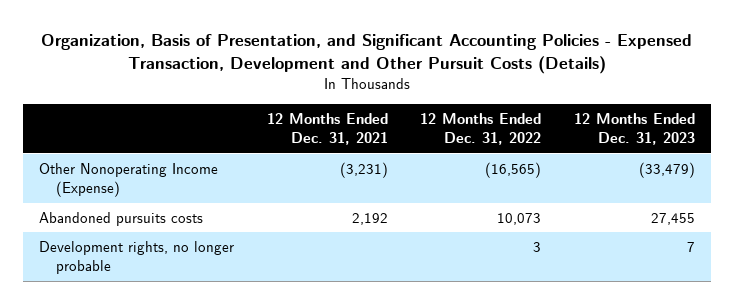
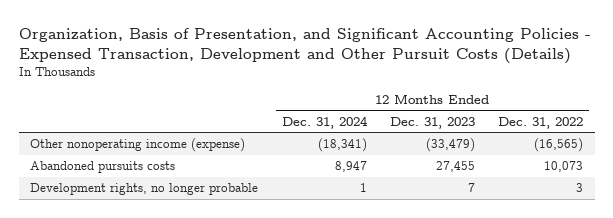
[266,112,388,146] 12 Months Ended Dec. 31, 2021 -> none
none -> [281,116,368,130] Dec. 31, 2024
[38,162,218,198] Other Nonoperating Income (Expense) -> [30,138,246,153] Other nonoperating income (expense)

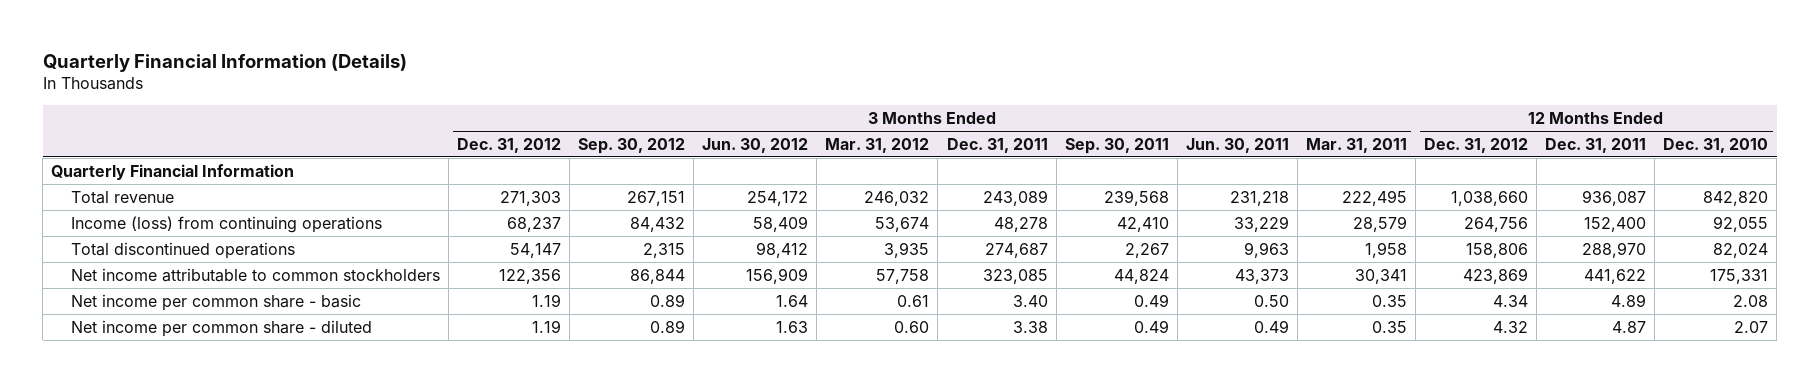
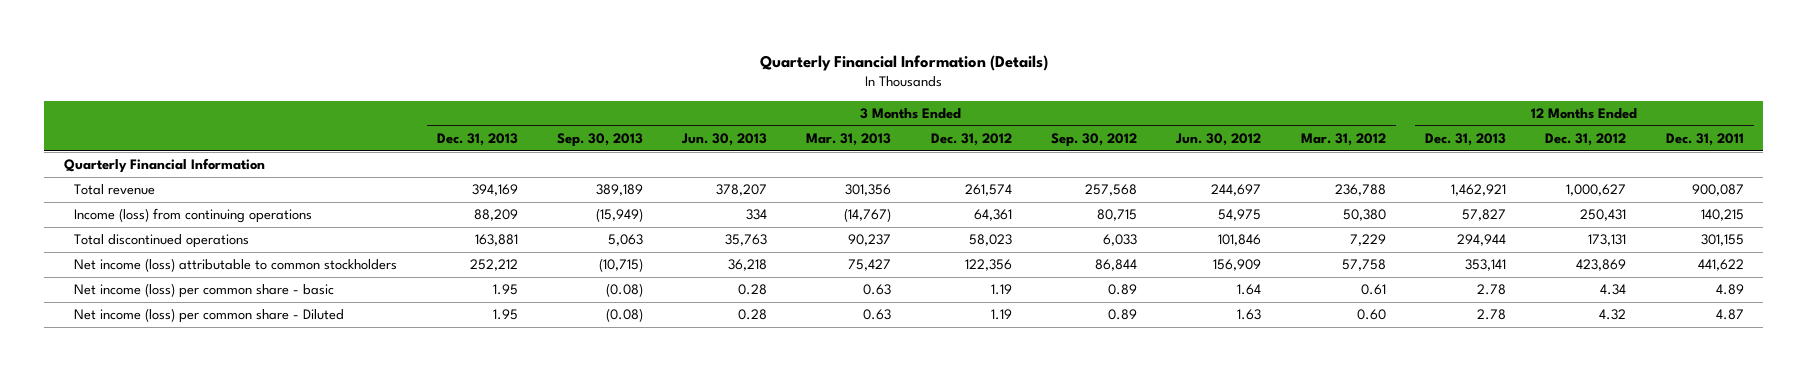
[946,137,1048,153] Dec. 31, 2011 -> none
[1064,137,1169,154] Sep. 30, 2011 -> none
[1185,137,1289,153] Jun. 30, 2011 -> none
[1305,137,1407,153] Mar. 31, 2011 -> none
[1663,137,1769,153] Dec. 31, 2010 -> none
none -> [436,132,518,146] Dec. 31, 2013
none -> [556,132,643,147] Sep. 30, 2013
none -> [681,132,768,146] Jun. 30, 2013
none -> [806,132,892,146] Mar. 31, 2013
none -> [1425,132,1507,146] Dec. 31, 2013
[500,190,562,206] 271,303 -> [964,184,1012,197] 261,574
[627,190,686,206] 267,151 -> [1085,184,1138,197] 257,568
[747,190,809,206] 254,172 -> [1211,184,1262,197] 244,697
[864,190,930,206] 246,032 -> [1334,184,1386,197] 236,788
[1451,190,1529,206] 1,038,660 -> [1566,184,1627,197] 1,000,627
[1582,189,1647,206] 936,087 -> [1691,184,1744,197] 900,087
[507,216,562,232] 68,237 -> [973,209,1012,222] 64,361
[630,216,686,232] 84,432 -> [1097,209,1138,222] 80,715
[753,215,809,232] 58,409 -> [1218,209,1262,222] 54,975
[875,216,930,232] 53,674 -> [1342,209,1386,222] 50,380
[1464,216,1529,232] 264,756 -> [1580,209,1627,222] 250,431
[1584,216,1647,232] 152,400 -> [1700,209,1744,222] 140,215
[510,242,562,258] 54,147 -> [968,234,1012,247] 58,023
[643,242,686,258] 2,315 -> [1103,234,1138,247] 6,033
[756,241,809,258] 98,412 -> [1218,234,1262,247] 101,846
[884,241,930,258] 3,935 -> [1349,234,1386,247] 7,229
[1466,242,1529,258] 158,806 -> [1588,234,1627,247] 173,131
[1582,241,1647,258] 288,970 -> [1700,234,1744,247] 301,155
[70,267,440,282] Net income attributable to common stockholders -> [74,258,398,273] Net income (loss) attributable to common stockholders
[70,293,361,311] Net income per common share - basic -> [74,283,335,299] Net income (loss) per common share - basic
[70,319,372,337] Net income per common share - diluted -> [74,308,345,324] Net income (loss) per common share - Diluted

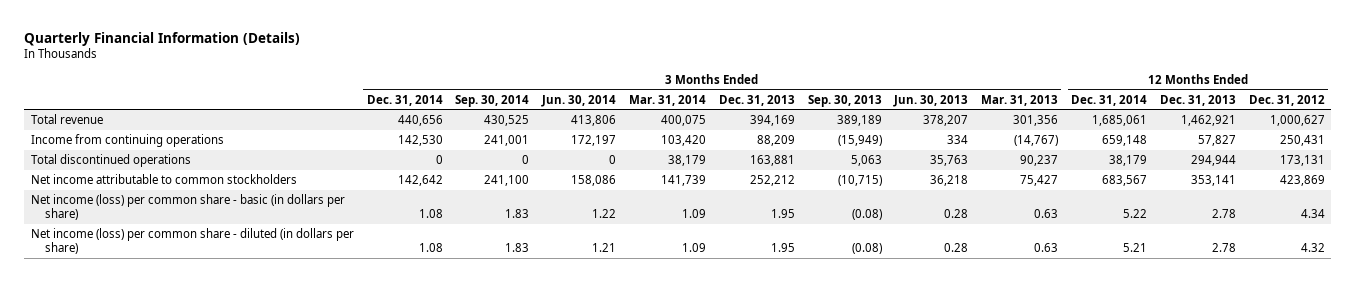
[930,132,1012,146] Dec. 31, 2012 -> none
[1051,132,1138,147] Sep. 30, 2012 -> none
[1175,132,1262,146] Jun. 30, 2012 -> none
[1300,132,1386,146] Mar. 31, 2012 -> none
[1665,132,1744,146] Dec. 31, 2011 -> none
none -> [366,94,443,106] Dec. 31, 2014
none -> [455,94,530,107] Sep. 30, 2014
none -> [541,94,617,107] Jun. 30, 2014
none -> [629,94,707,106] Mar. 31, 2014
none -> [1071,94,1148,106] Dec. 31, 2014
[63,158,265,174] Quarterly Financial Information -> none
[74,208,313,224] Income (loss) from continuing operations -> [30,134,224,148] Income from continuing operations
[74,258,398,273] Net income (loss) attributable to common stockholders -> [30,174,297,185] Net income attributable to common stockholders
[74,283,335,299] Net income (loss) per common share - basic -> [30,194,345,220] Net income (loss) per common share - basic (in dollars per share)
[74,308,345,324] Net income (loss) per common share - Diluted -> [30,228,354,254] Net income (loss) per common share - diluted (in dollars per share)

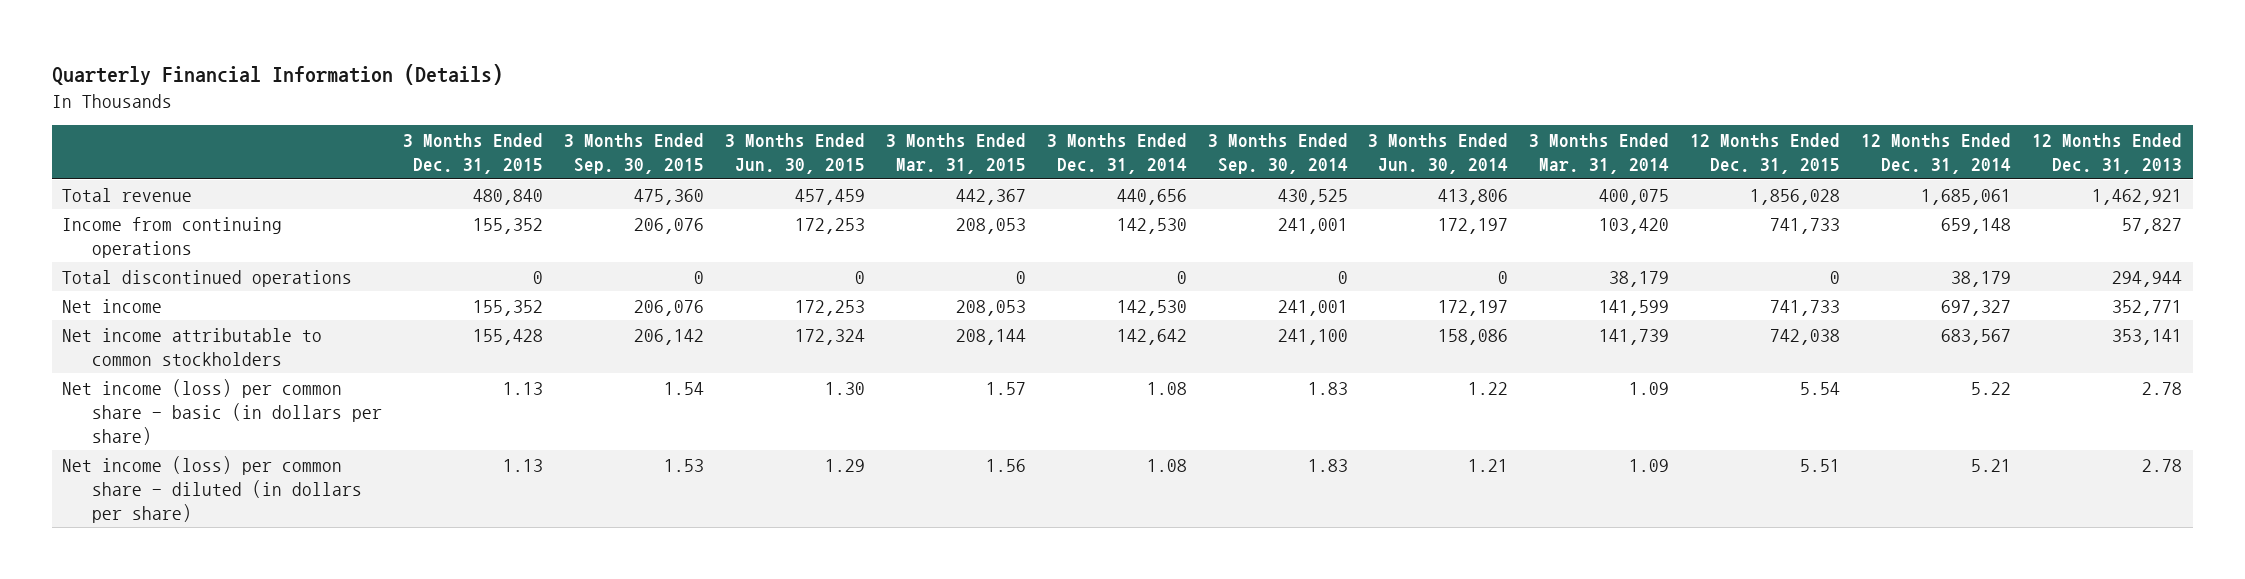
[718,94,795,106] Dec. 31, 2013 -> none
[807,94,882,107] Sep. 30, 2013 -> none
[893,94,969,107] Jun. 30, 2013 -> none
[981,94,1059,106] Mar. 31, 2013 -> none
[1248,94,1325,106] Dec. 31, 2012 -> none
none -> [402,133,543,175] 3 Months Ended Dec. 31, 2015
none -> [563,133,704,175] 3 Months Ended Sep. 30, 2015
none -> [724,133,865,175] 3 Months Ended Jun. 30, 2015
none -> [885,133,1026,175] 3 Months Ended Mar. 31, 2015
none -> [1690,133,1841,175] 12 Months Ended Dec. 31, 2015
none -> [62,298,163,313] Net income

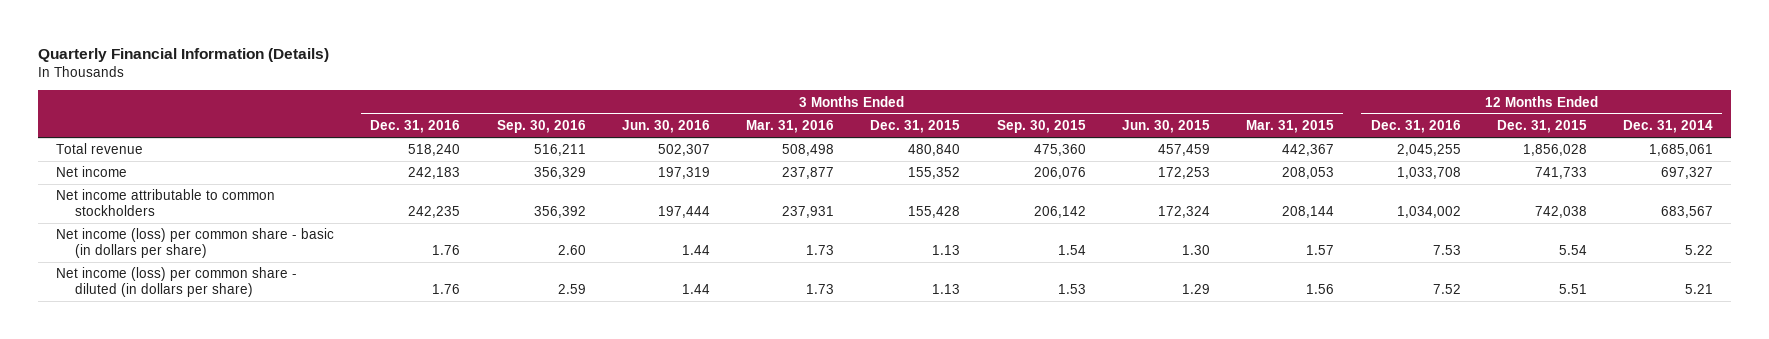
[1046,133,1187,175] 3 Months Ended Dec. 31, 2014 -> none
[1207,133,1348,175] 3 Months Ended Sep. 30, 2014 -> none
[1368,133,1509,175] 3 Months Ended Jun. 30, 2014 -> none
[1529,133,1670,175] 3 Months Ended Mar. 31, 2014 -> none
[2032,133,2183,175] 12 Months Ended Dec. 31, 2013 -> none
none -> [370,120,461,134] Dec. 31, 2016
none -> [496,120,586,134] Sep. 30, 2016
none -> [621,120,710,134] Jun. 30, 2016
none -> [746,120,835,134] Mar. 31, 2016
none -> [1370,120,1461,134] Dec. 31, 2016
[62,216,283,258] Income from continuing operations -> none
[62,269,353,287] Total discontinued operations -> none

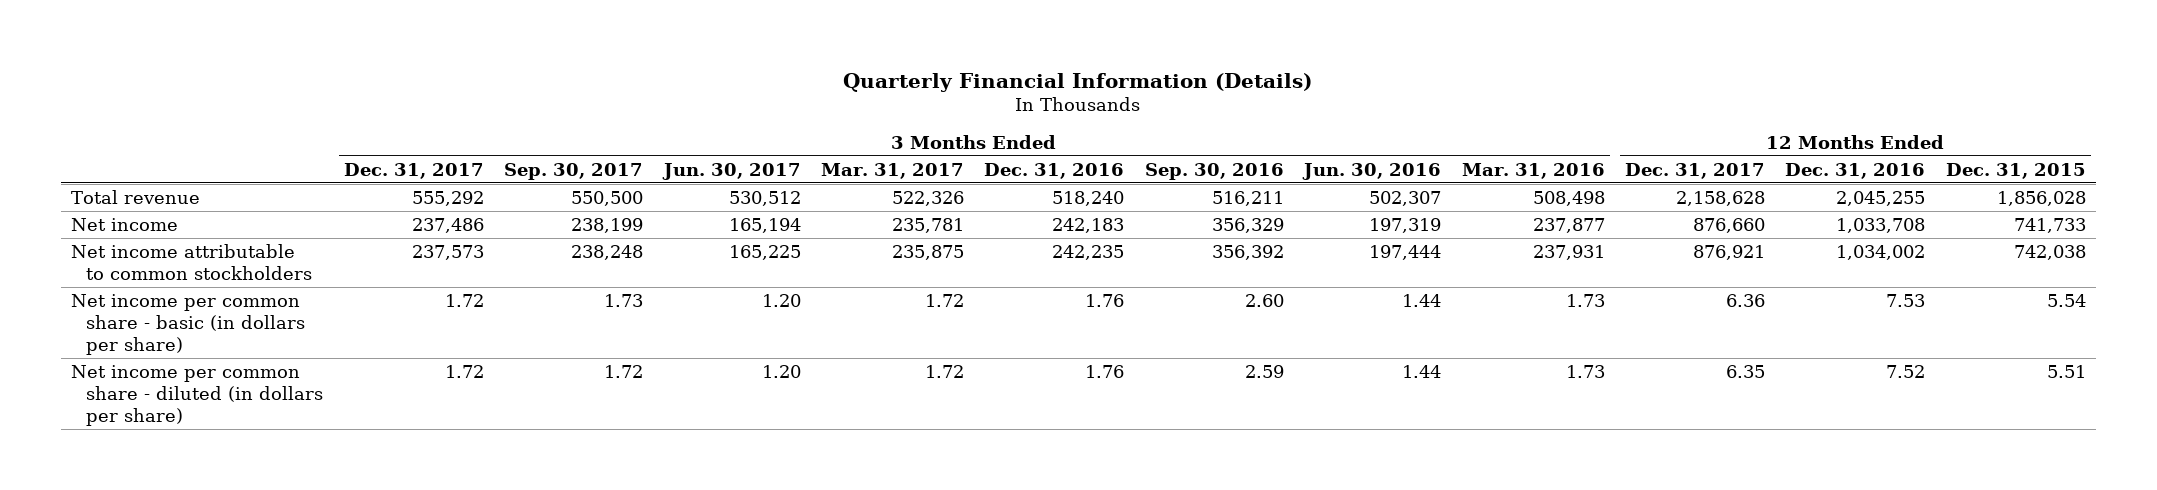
[870,120,961,134] Dec. 31, 2015 -> none
[996,120,1086,134] Sep. 30, 2015 -> none
[1121,120,1210,134] Jun. 30, 2015 -> none
[1246,120,1335,134] Mar. 31, 2015 -> none
[1623,120,1714,134] Dec. 31, 2014 -> none
none -> [343,162,484,179] Dec. 31, 2017
none -> [504,162,644,180] Sep. 30, 2017
none -> [661,162,801,180] Jun. 30, 2017
none -> [820,162,964,179] Mar. 31, 2017
none -> [1624,162,1765,179] Dec. 31, 2017
[55,228,334,259] Net income (loss) per common share - basic (in dollars per share) -> [70,293,306,355] Net income per common share - basic (in dollars per share)
[55,267,297,298] Net income (loss) per common share - diluted (in dollars per share) -> [70,364,324,426] Net income per common share - diluted (in dollars per share)

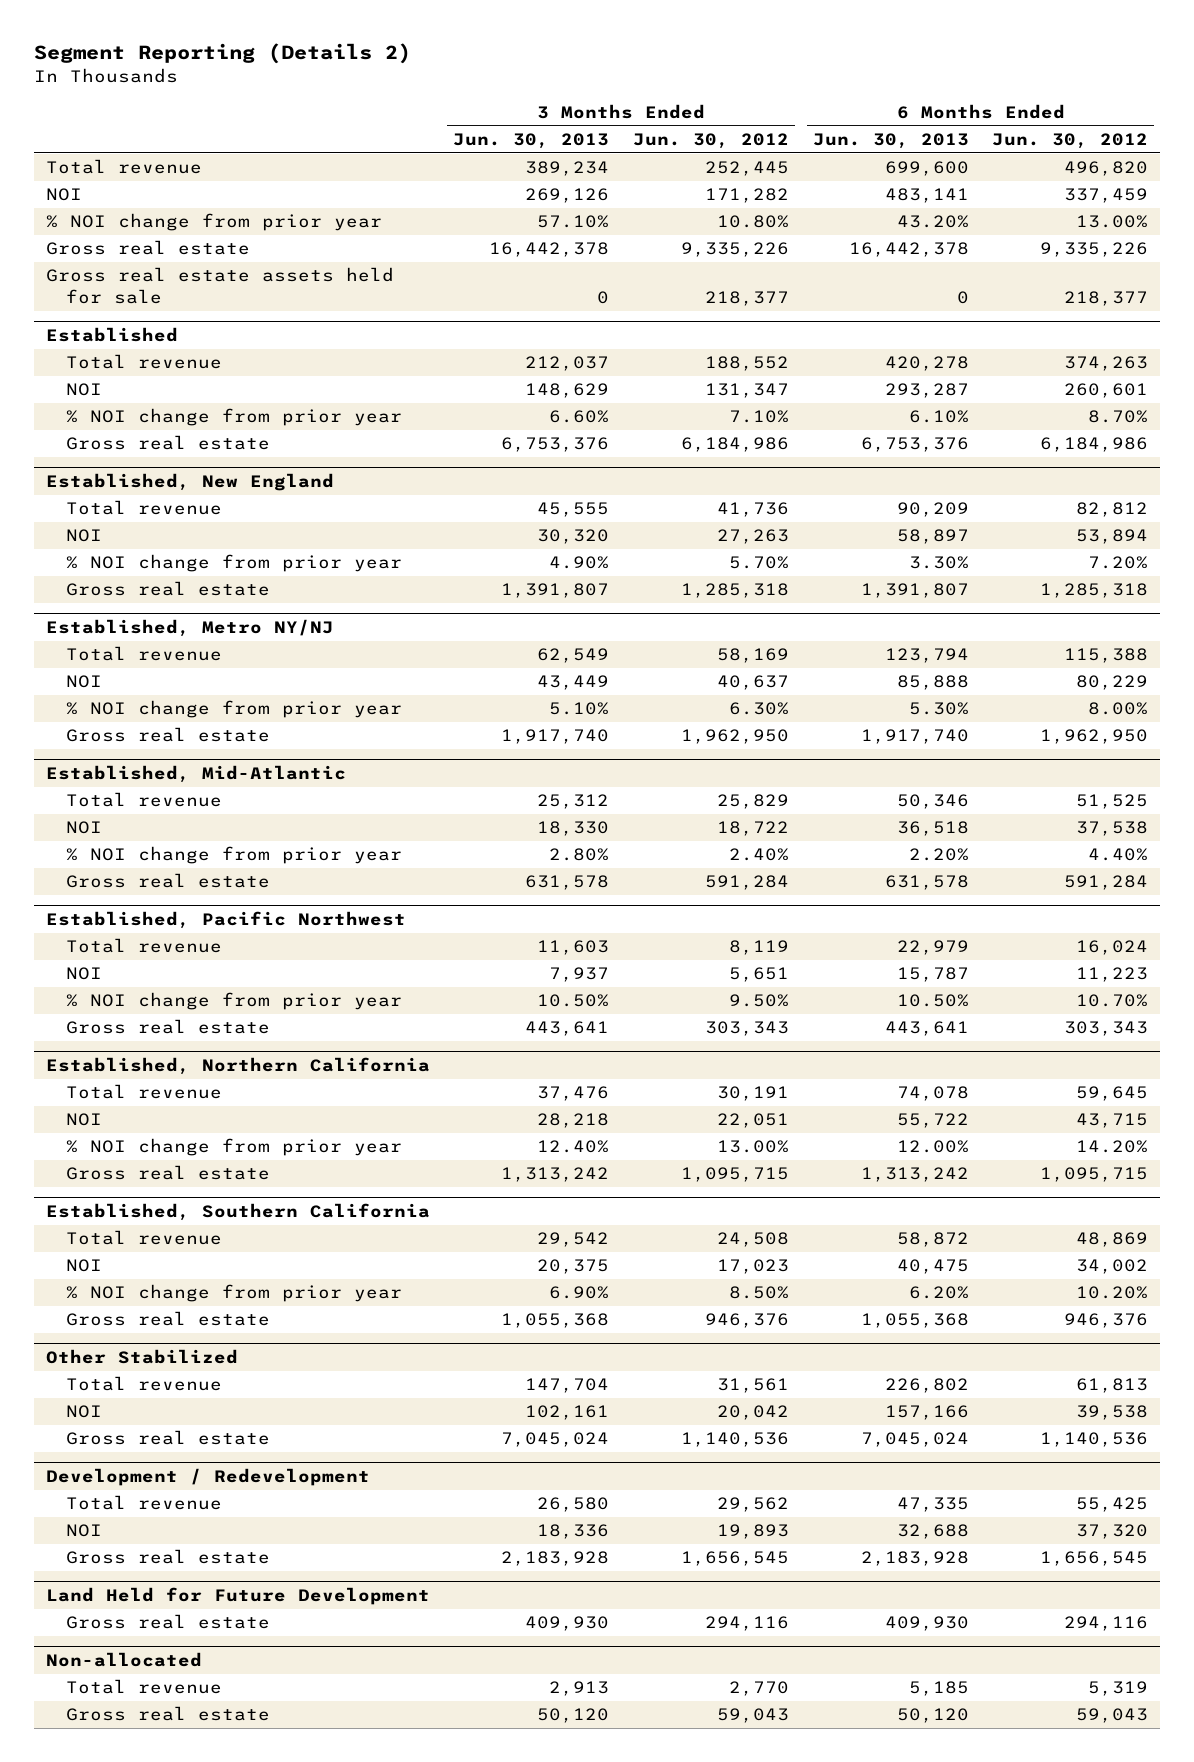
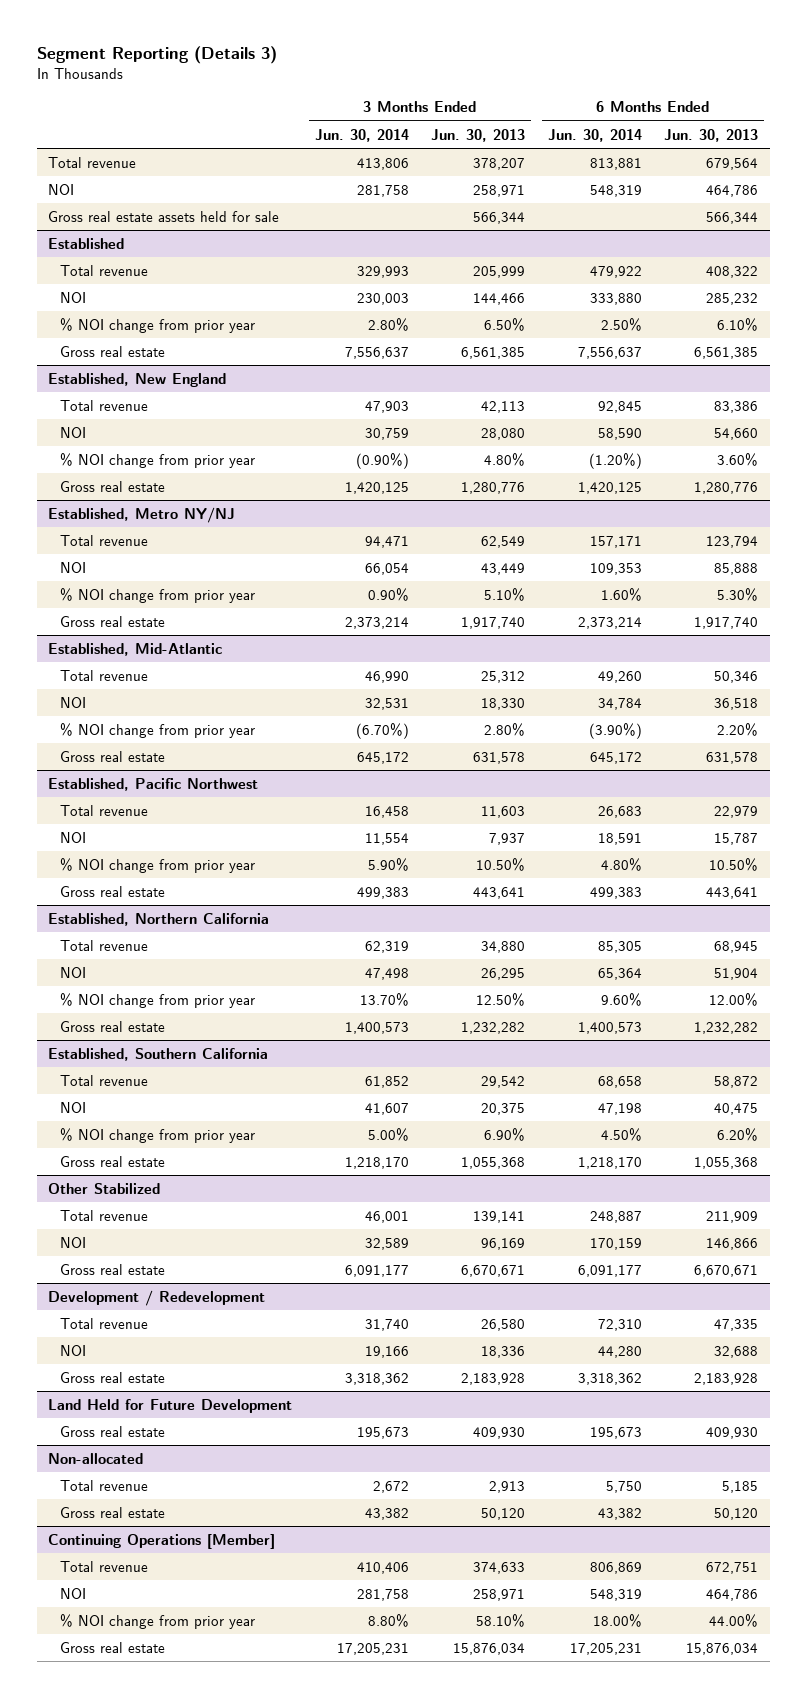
[33,43,411,65] Segment Reporting (Details 2) -> [37,46,278,65] Segment Reporting (Details 3)
[633,132,790,149] Jun. 30, 2012 -> none
[992,132,1149,149] Jun. 30, 2012 -> none
none -> [314,128,409,142] Jun. 30, 2014
none -> [547,128,642,142] Jun. 30, 2014
[45,213,382,232] % NOI change from prior year -> none
[45,240,250,256] Gross real estate -> none
[525,161,610,177] 389,234 -> [473,157,526,170] 378,207
[884,161,969,177] 699,600 -> [706,157,759,170] 679,564
[525,188,610,204] 269,126 -> [473,184,526,197] 258,971
[884,188,969,204] 483,141 -> [706,184,759,197] 464,786
[597,290,610,304] 0 -> [473,211,526,224] 566,344
[956,290,969,304] 0 -> [706,211,759,224] 566,344
[525,356,610,372] 212,037 -> [473,265,526,278] 205,999
[884,356,969,372] 420,278 -> [706,265,759,278] 408,322
[525,383,610,399] 148,629 -> [473,292,526,305] 144,466
[884,383,969,399] 293,287 -> [706,292,759,305] 285,232
[549,410,610,424] 6.60% -> [484,317,526,331] 6.50%
[501,437,610,453] 6,753,376 -> [461,346,526,359] 6,561,385
[860,437,969,453] 6,753,376 -> [694,346,759,359] 6,561,385
[537,502,610,518] 45,555 -> [481,400,526,413] 42,113
[896,502,969,518] 90,209 -> [714,400,759,413] 83,386
[537,529,610,545] 30,320 -> [481,427,526,440] 28,080
[896,529,969,545] 58,897 -> [714,427,759,440] 54,660
[549,556,610,570] 4.90% -> [484,452,526,466] 4.80%
[908,556,969,570] 3.30% -> [717,452,759,466] 3.60%
[501,583,610,599] 1,391,807 -> [461,481,526,494] 1,280,776
[860,583,969,599] 1,391,807 -> [694,481,759,494] 1,280,776
[537,1086,610,1102] 37,476 -> [481,940,526,953] 34,880
[896,1086,969,1102] 74,078 -> [714,940,759,953] 68,945
[537,1113,610,1129] 28,218 -> [481,967,526,980] 26,295
[896,1113,969,1129] 55,722 -> [714,967,759,980] 51,904
[537,1140,610,1154] 12.40% -> [476,992,526,1006] 12.50%
[501,1167,610,1183] 1,313,242 -> [461,1021,526,1034] 1,232,282
[860,1167,969,1183] 1,313,242 -> [694,1021,759,1034] 1,232,282
[525,1378,610,1394] 147,704 -> [473,1210,526,1223] 139,141
[884,1378,969,1394] 226,802 -> [706,1210,759,1223] 211,909
[525,1405,610,1421] 102,161 -> [481,1237,526,1250] 96,169
[884,1405,969,1421] 157,166 -> [706,1237,759,1250] 146,866
[501,1432,610,1448] 7,045,024 -> [461,1264,526,1277] 6,670,671
[860,1432,969,1448] 7,045,024 -> [694,1264,759,1277] 6,670,671
none -> [48,1533,276,1549] Continuing Operations [Member]
none -> [60,1560,149,1572] Total revenue
none -> [60,1587,87,1599] NOI
none -> [60,1613,256,1629] % NOI change from prior year
none -> [60,1641,166,1653] Gross real estate

